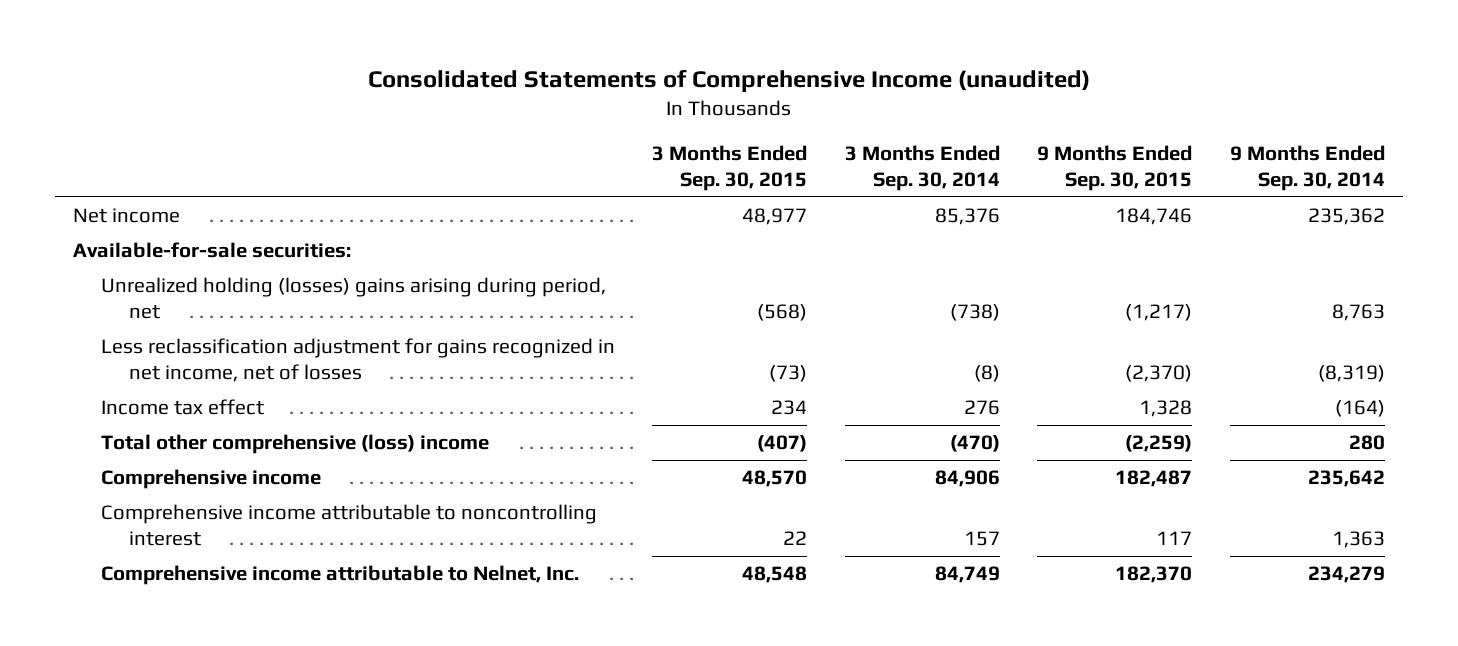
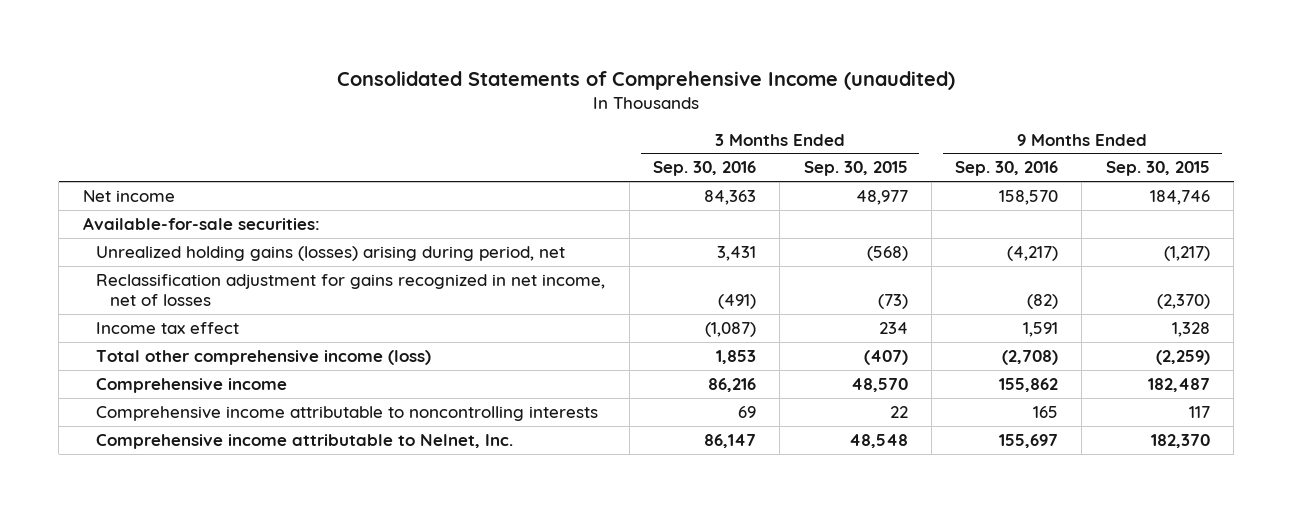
[844,144,1000,191] 3 Months Ended Sep. 30, 2014 -> none
[1229,144,1385,191] 9 Months Ended Sep. 30, 2014 -> none
none -> [652,161,756,177] Sep. 30, 2016
none -> [955,161,1059,177] Sep. 30, 2016
[101,277,607,320] Unrealized holding (losses) gains arising during period, net -> [96,245,566,261] Unrealized holding gains (losses) arising during period, net
[101,338,616,383] Less reclassification adjustment for gains recognized in net income, net of losses -> [96,273,606,307] Reclassification adjustment for gains recognized in net income, net of losses
[101,434,490,455] Total other comprehensive (loss) income -> [96,349,432,365] Total other comprehensive income (loss)
[101,504,598,547] Comprehensive income attributable to noncontrolling interest -> [96,405,599,421] Comprehensive income attributable to noncontrolling interests

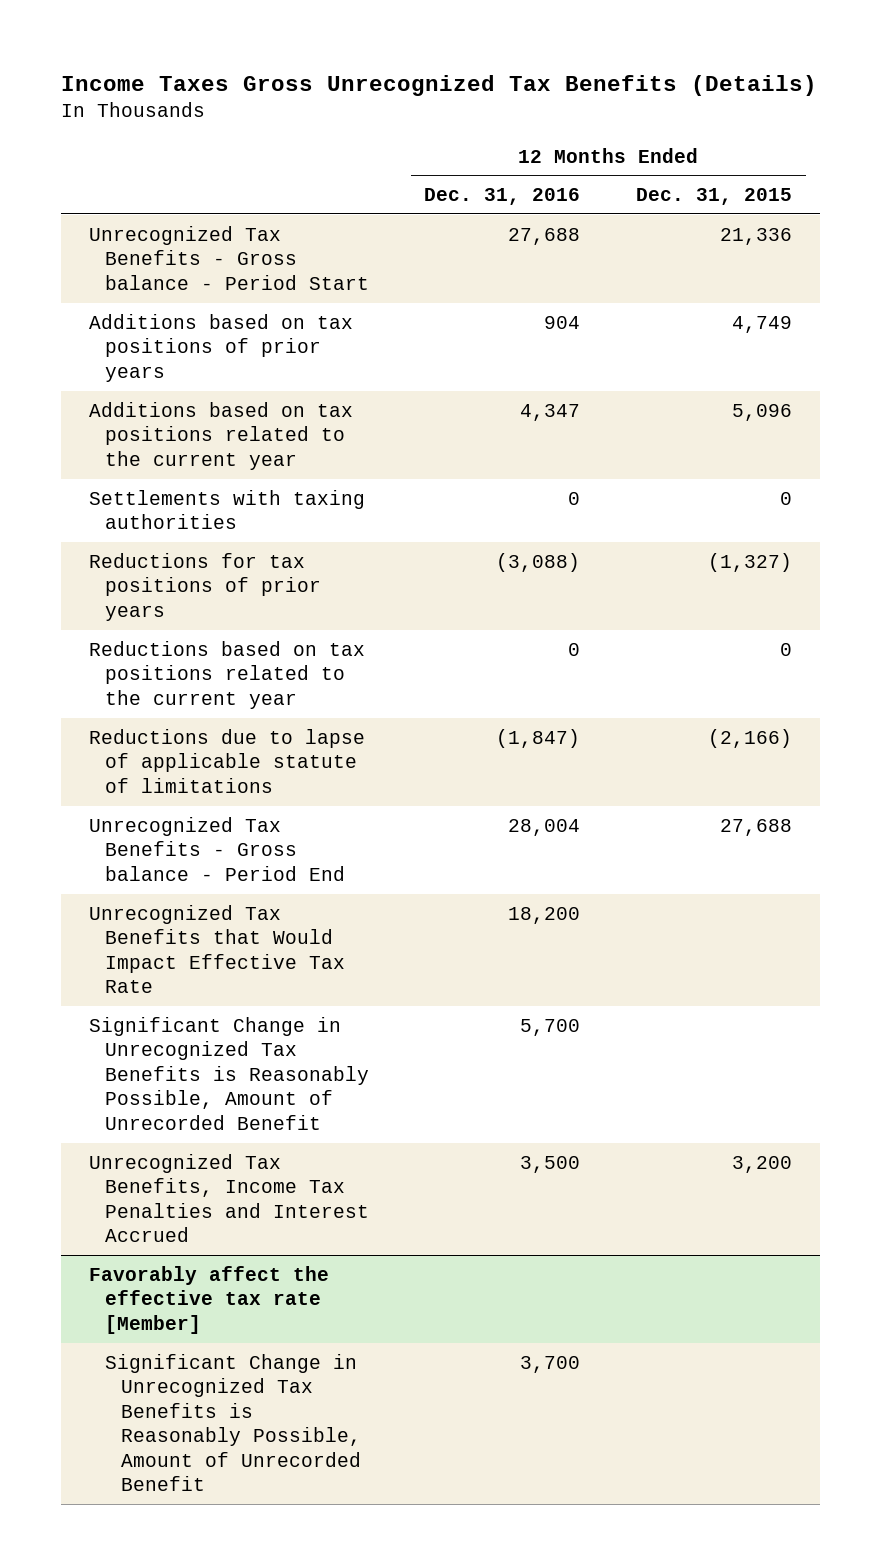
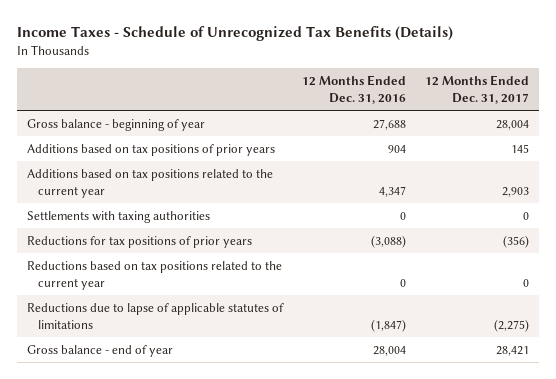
[60,75,817,97] Income Taxes Gross Unrecognized Tax Benefits (Details) -> [17,26,454,42] Income Taxes - Schedule of Unrecognized Tax Benefits (Details)
[636,187,793,205] Dec. 31, 2015 -> none
none -> [424,74,529,104] 12 Months Ended Dec. 31, 2017
[88,225,369,290] Unrecognized Tax Benefits - Gross balance - Period Start -> [26,118,205,131] Gross balance - beginning of year
[88,904,345,994] Unrecognized Tax Benefits that Would Impact Effective Tax Rate -> none
[88,1016,369,1130] Significant Change in Unrecognized Tax Benefits is Reasonably Possible, Amount of Unrecorded Benefit -> none
[88,1153,369,1243] Unrecognized Tax Benefits, Income Tax Penalties and Interest Accrued -> none
[88,1265,329,1334] Favorably affect the effective tax rate [Member] -> none
[104,1353,361,1492] Significant Change in Unrecognized Tax Benefits is Reasonably Possible, Amount of Unrecorded Benefit -> none
[88,728,365,793] Reductions due to lapse of applicable statute of limitations -> [26,302,284,329] Reductions due to lapse of applicable statutes of limitations
[88,816,345,881] Unrecognized Tax Benefits - Gross balance - Period End -> [26,344,173,357] Gross balance - end of year

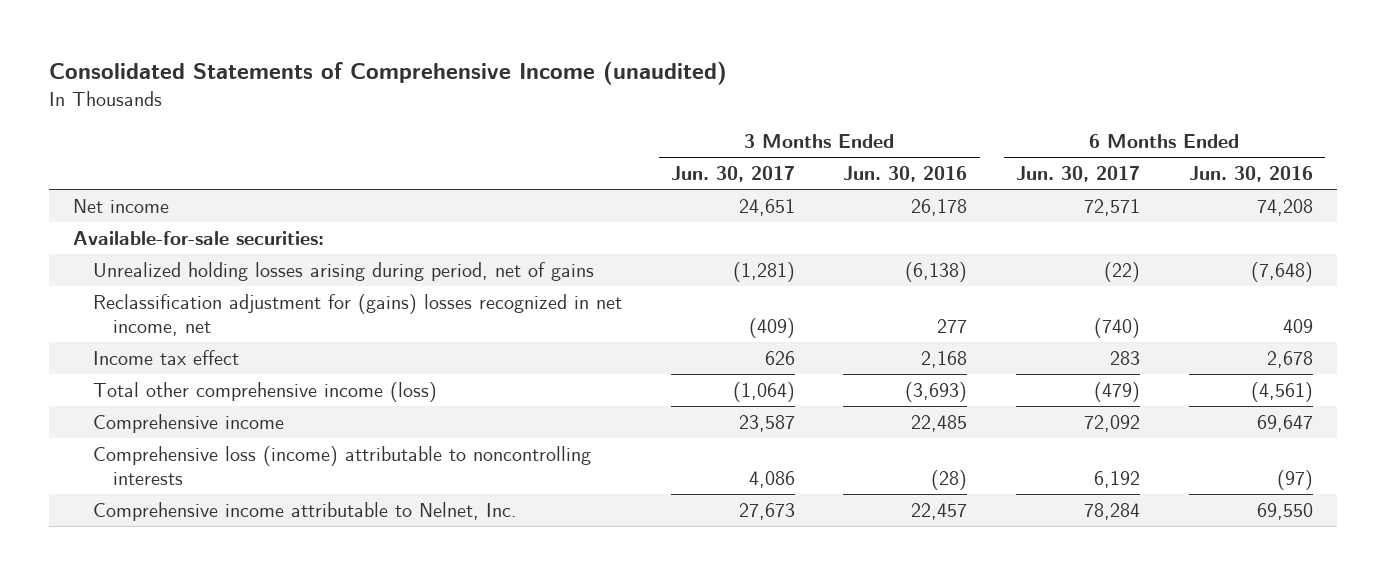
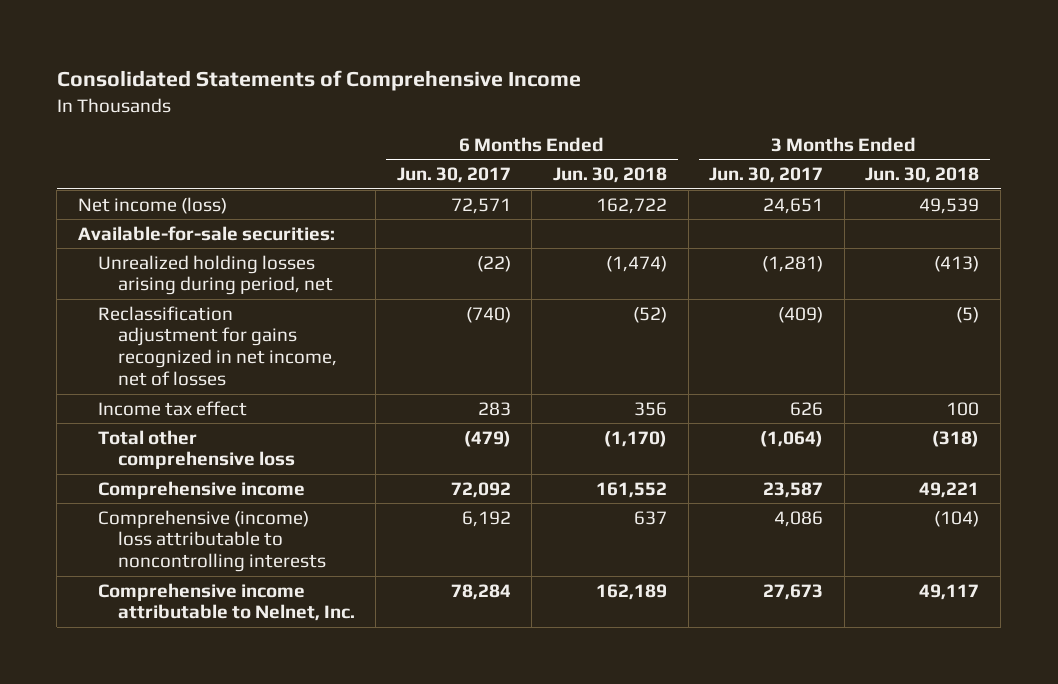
[49,61,728,86] Consolidated Statements of Comprehensive Income (unaudited) -> [56,70,581,92] Consolidated Statements of Comprehensive Income
[843,165,968,182] Jun. 30, 2016 -> none
[1188,165,1313,182] Jun. 30, 2016 -> none
none -> [553,167,668,184] Jun. 30, 2018
none -> [865,167,980,184] Jun. 30, 2018
[73,198,170,213] Net income -> [78,196,228,214] Net income (loss)
[93,261,595,281] Unrealized holding losses arising during period, net of gains -> [97,254,333,296] Unrealized holding losses arising during period, net
[93,293,623,336] Reclassification adjustment for (gains) losses recognized in net income, net -> [97,305,337,387] Reclassification adjustment for gains recognized in net income, net of losses
[93,381,438,402] Total other comprehensive income (loss) -> [97,429,295,470] Total other comprehensive loss
[93,445,592,485] Comprehensive loss (income) attributable to noncontrolling interests -> [97,509,326,573] Comprehensive (income) loss attributable to noncontrolling interests

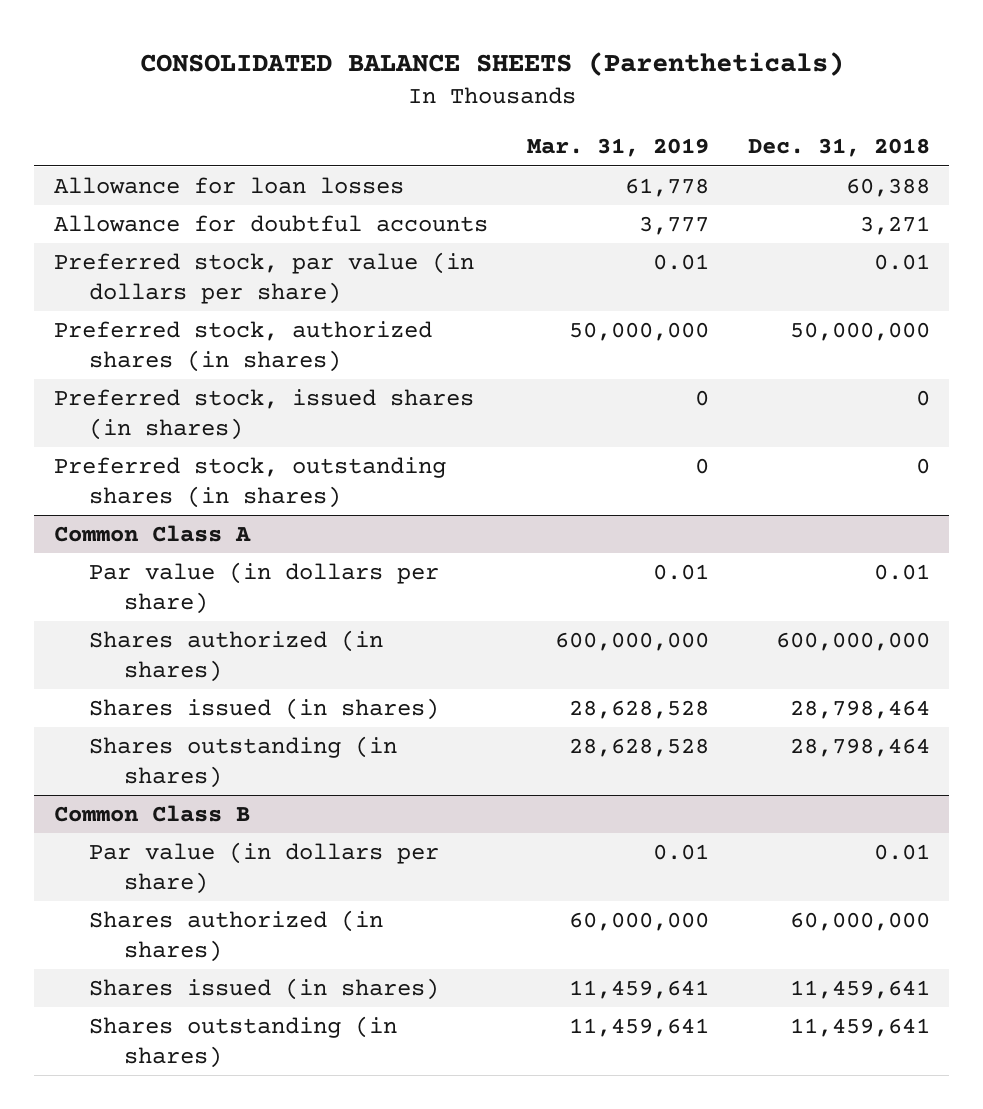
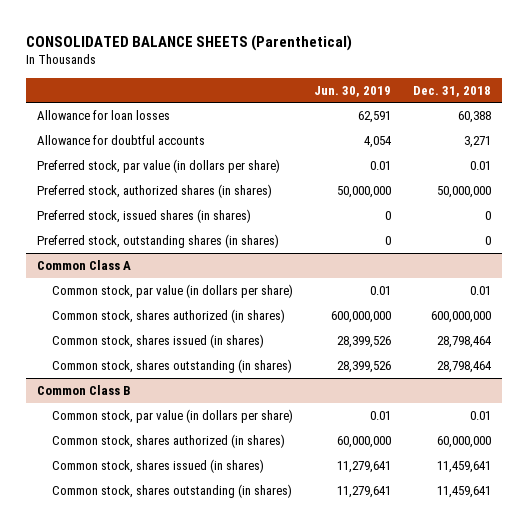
[139,52,844,77] CONSOLIDATED BALANCE SHEETS (Parentheticals) -> [26,34,353,51] CONSOLIDATED BALANCE SHEETS (Parenthetical)
[526,138,709,158] Mar. 31, 2019 -> none
none -> [314,85,392,97] Jun. 30, 2019
[88,562,439,614] Par value (in dollars per share) -> [51,284,293,299] Common stock, par value (in dollars per share)
[88,630,383,682] Shares authorized (in shares) -> [51,309,285,324] Common stock, shares authorized (in shares)
[88,698,439,721] Shares issued (in shares) -> [51,334,264,349] Common stock, shares issued (in shares)
[88,736,397,788] Shares outstanding (in shares) -> [51,359,292,374] Common stock, shares outstanding (in shares)
[88,842,439,894] Par value (in dollars per share) -> [51,409,293,424] Common stock, par value (in dollars per share)
[88,910,383,962] Shares authorized (in shares) -> [51,434,285,449] Common stock, shares authorized (in shares)
[88,978,439,1001] Shares issued (in shares) -> [51,459,264,474] Common stock, shares issued (in shares)
[88,1016,397,1068] Shares outstanding (in shares) -> [51,484,292,499] Common stock, shares outstanding (in shares)

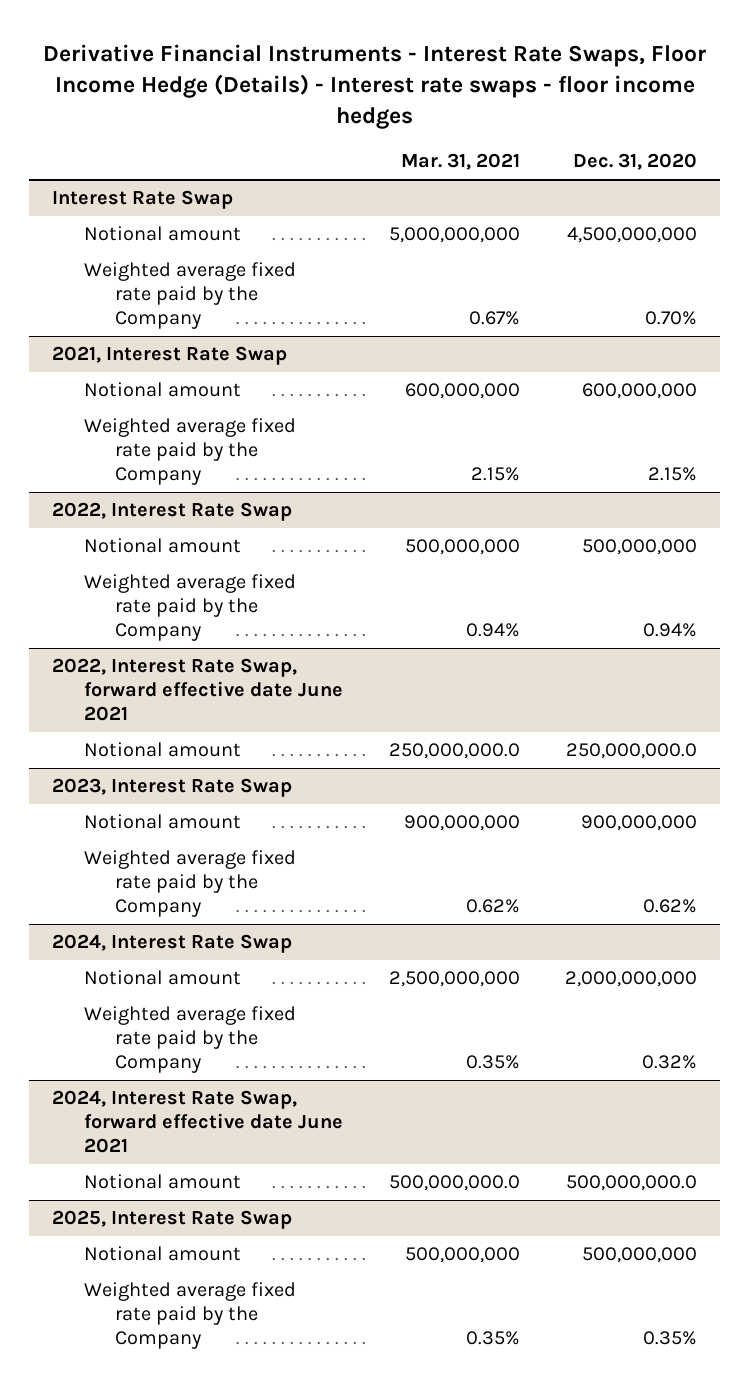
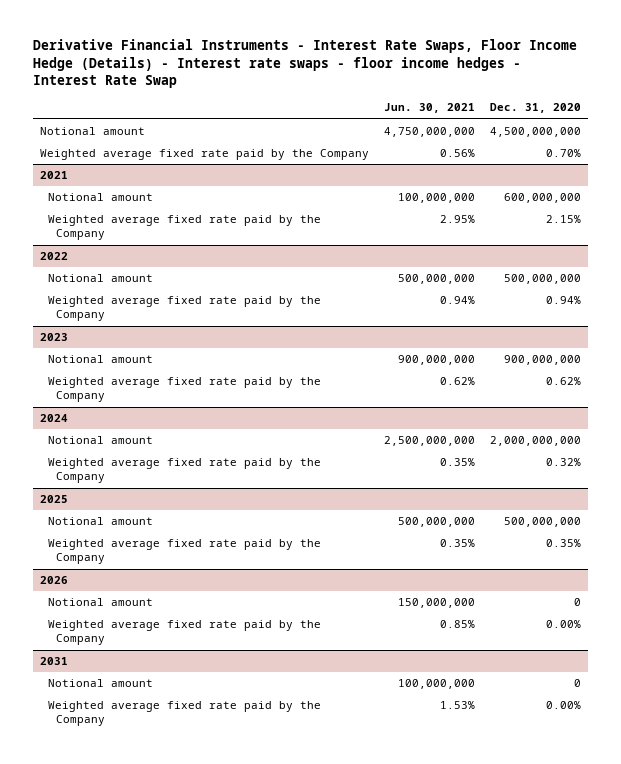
[42,43,706,129] Derivative Financial Instruments - Interest Rate Swaps, Floor Income Hedge (Details) - Interest rate swaps - floor income hedges -> [33,39,578,88] Derivative Financial Instruments - Interest Rate Swaps, Floor Income Hedge (Details) - Interest rate swaps - floor income hedges - Interest Rate Swap
[400,153,520,171] Mar. 31, 2021 -> none
none -> [383,103,475,114] Jun. 30, 2021
[52,190,234,210] Interest Rate Swap -> none
[52,346,288,366] 2021, Interest Rate Swap -> none
none -> [40,171,69,180] 2021
[52,502,293,522] 2022, Interest Rate Swap -> none
none -> [40,252,69,261] 2022
[52,658,343,722] 2022, Interest Rate Swap, forward effective date June 2021 -> none
[83,742,241,758] Notional amount -> none
[52,778,293,798] 2023, Interest Rate Swap -> none
none -> [40,333,69,342] 2023
[52,934,293,954] 2024, Interest Rate Swap -> none
none -> [40,414,69,423] 2024
[52,1090,343,1154] 2024, Interest Rate Swap, forward effective date June 2021 -> none
[83,1174,241,1190] Notional amount -> none
[52,1210,293,1230] 2025, Interest Rate Swap -> none
none -> [40,495,69,504] 2025
none -> [40,576,69,585] 2026
none -> [48,598,154,607] Notional amount
none -> [48,620,322,646] Weighted average fixed rate paid by the Company
none -> [40,657,69,666] 2031
none -> [48,679,154,688] Notional amount
none -> [48,701,322,727] Weighted average fixed rate paid by the Company

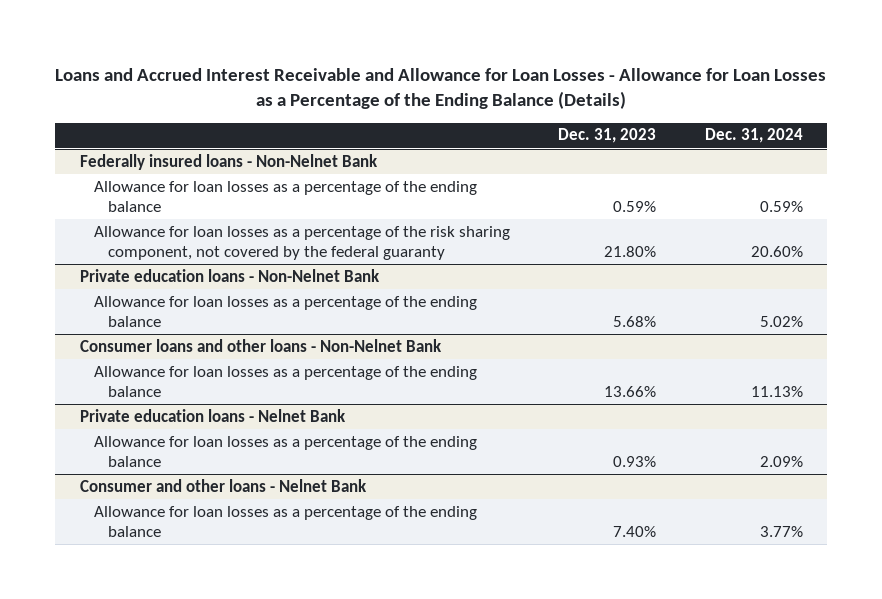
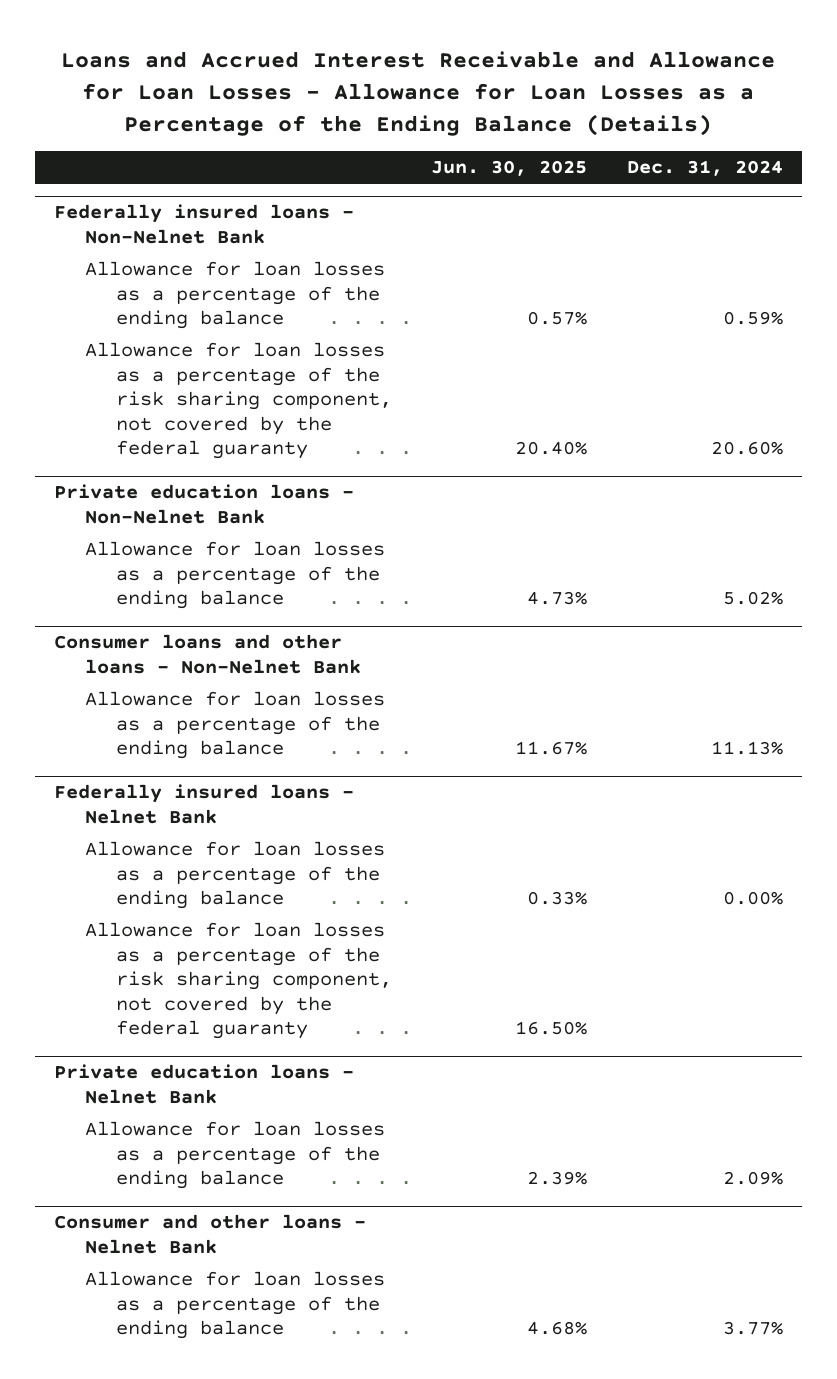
[558,128,657,144] Dec. 31, 2023 -> none
none -> [431,160,588,177] Jun. 30, 2025
none -> [54,784,355,824] Federally insured loans - Nelnet Bank
none -> [85,841,386,910] Allowance for loan losses as a percentage of the ending balance
none -> [85,922,393,1040] Allowance for loan losses as a percentage of the risk sharing component, not covered by the federal guaranty

